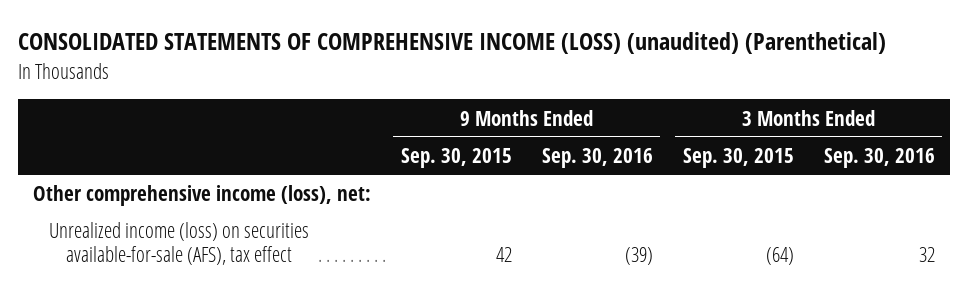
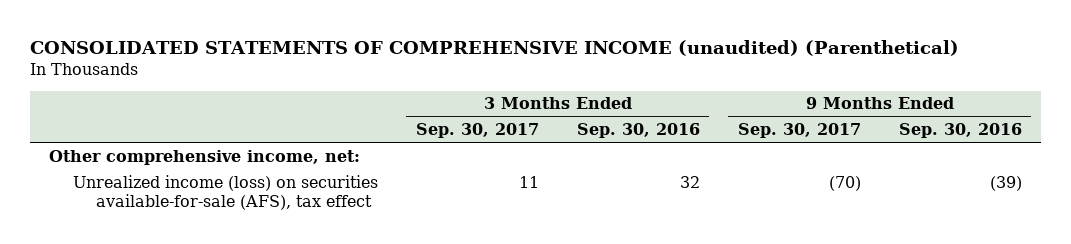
[17,32,886,55] CONSOLIDATED STATEMENTS OF COMPREHENSIVE INCOME (LOSS) (unaudited) (Parenthetical) -> [30,40,960,57] CONSOLIDATED STATEMENTS OF COMPREHENSIVE INCOME (unaudited) (Parenthetical)
[400,148,512,169] Sep. 30, 2015 -> none
[682,148,794,169] Sep. 30, 2015 -> none
none -> [415,123,539,139] Sep. 30, 2017
none -> [737,123,861,139] Sep. 30, 2017
[32,185,371,207] Other comprehensive income (loss), net: -> [49,149,361,165] Other comprehensive income, net:

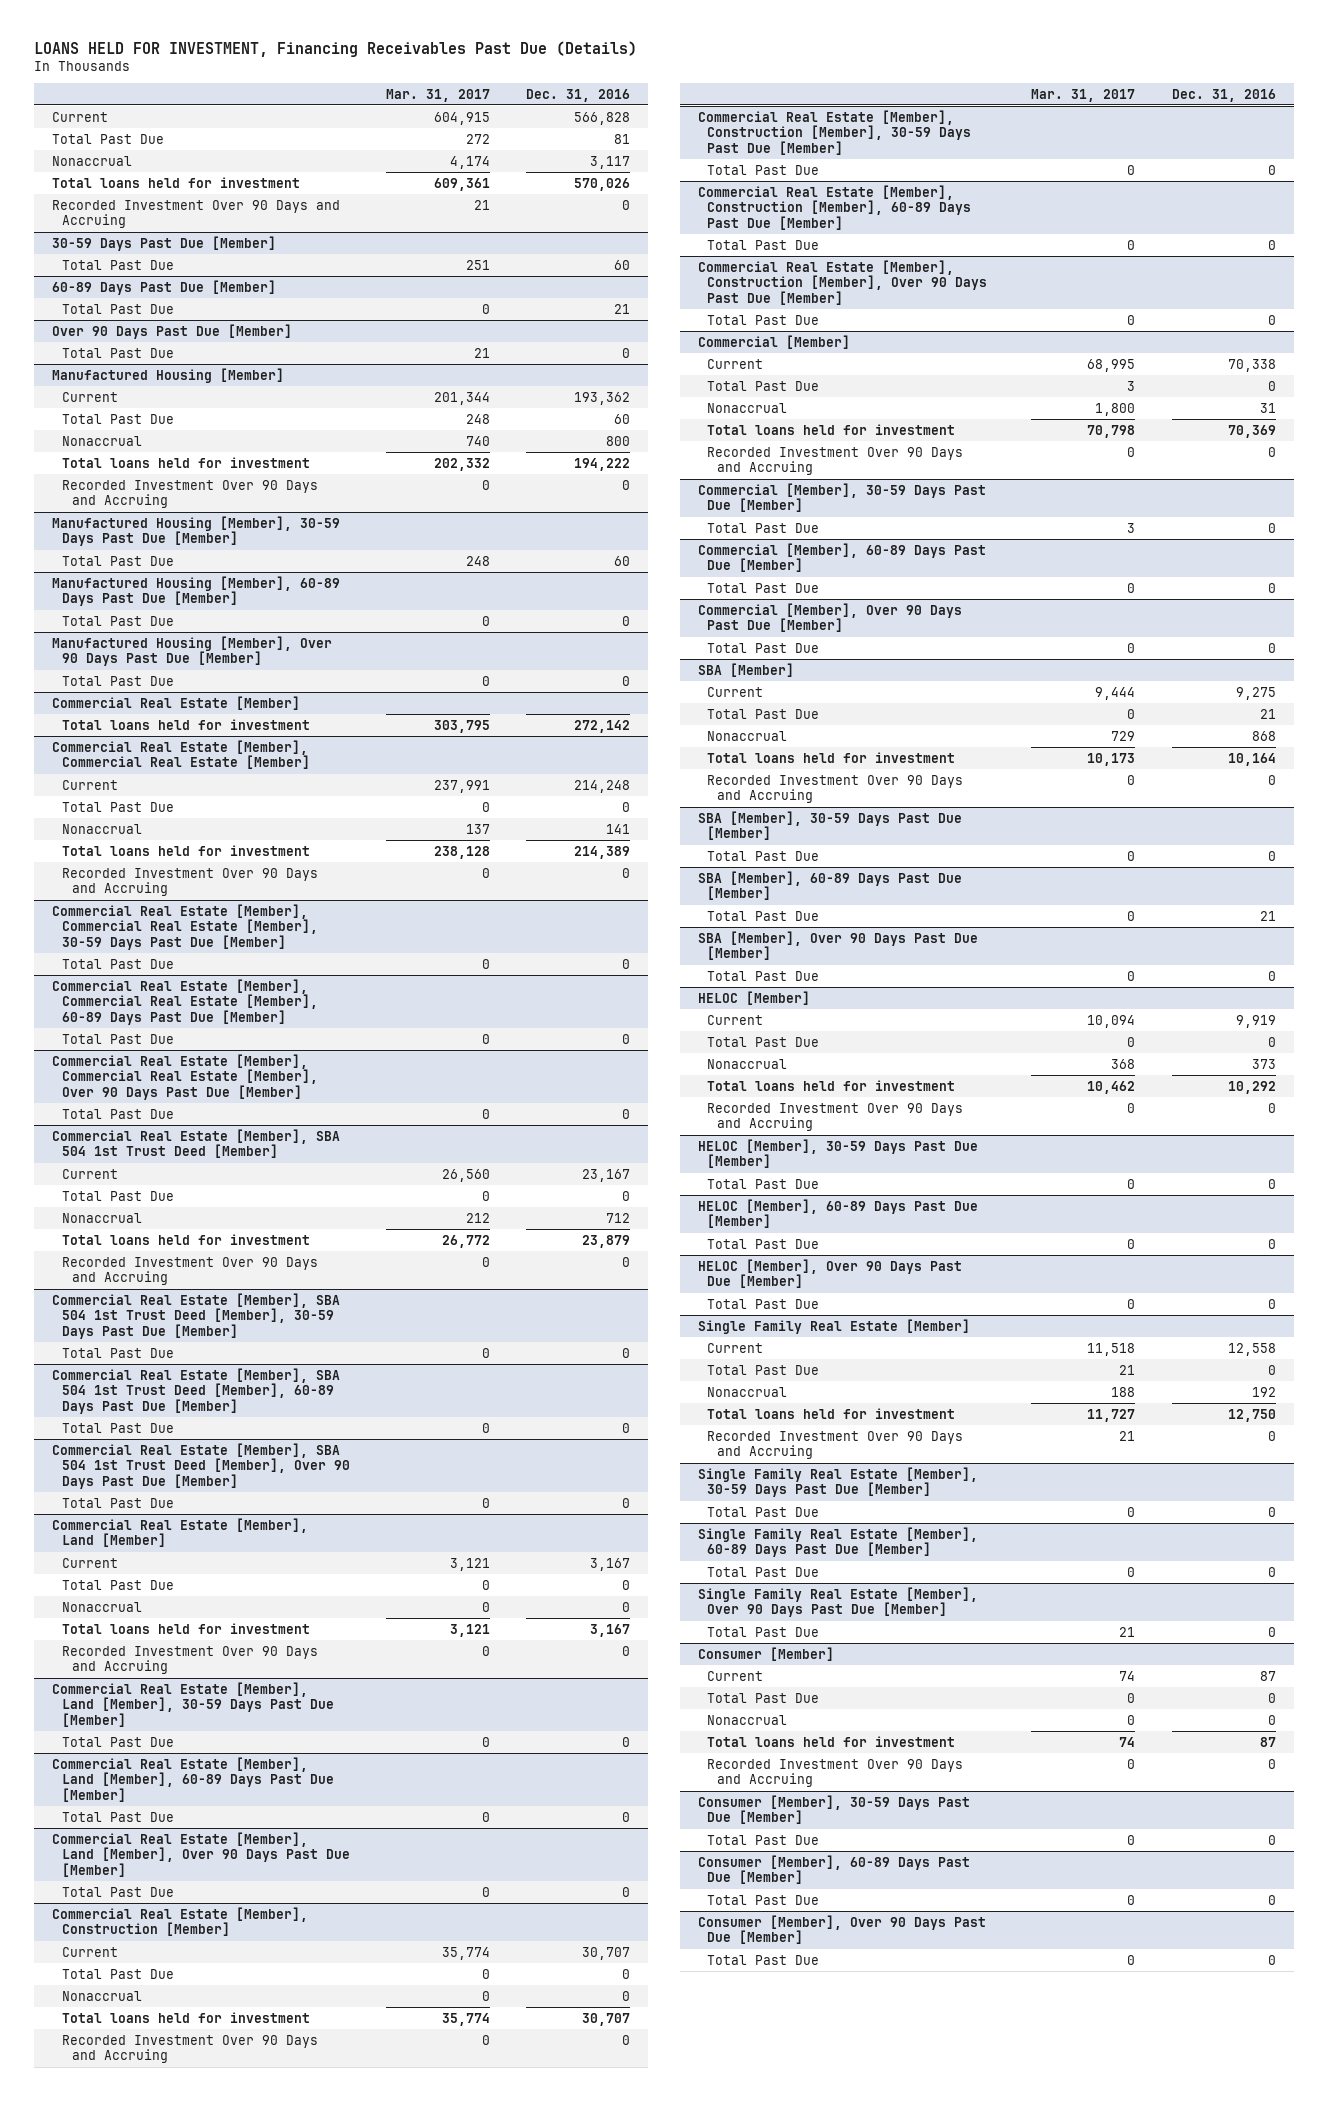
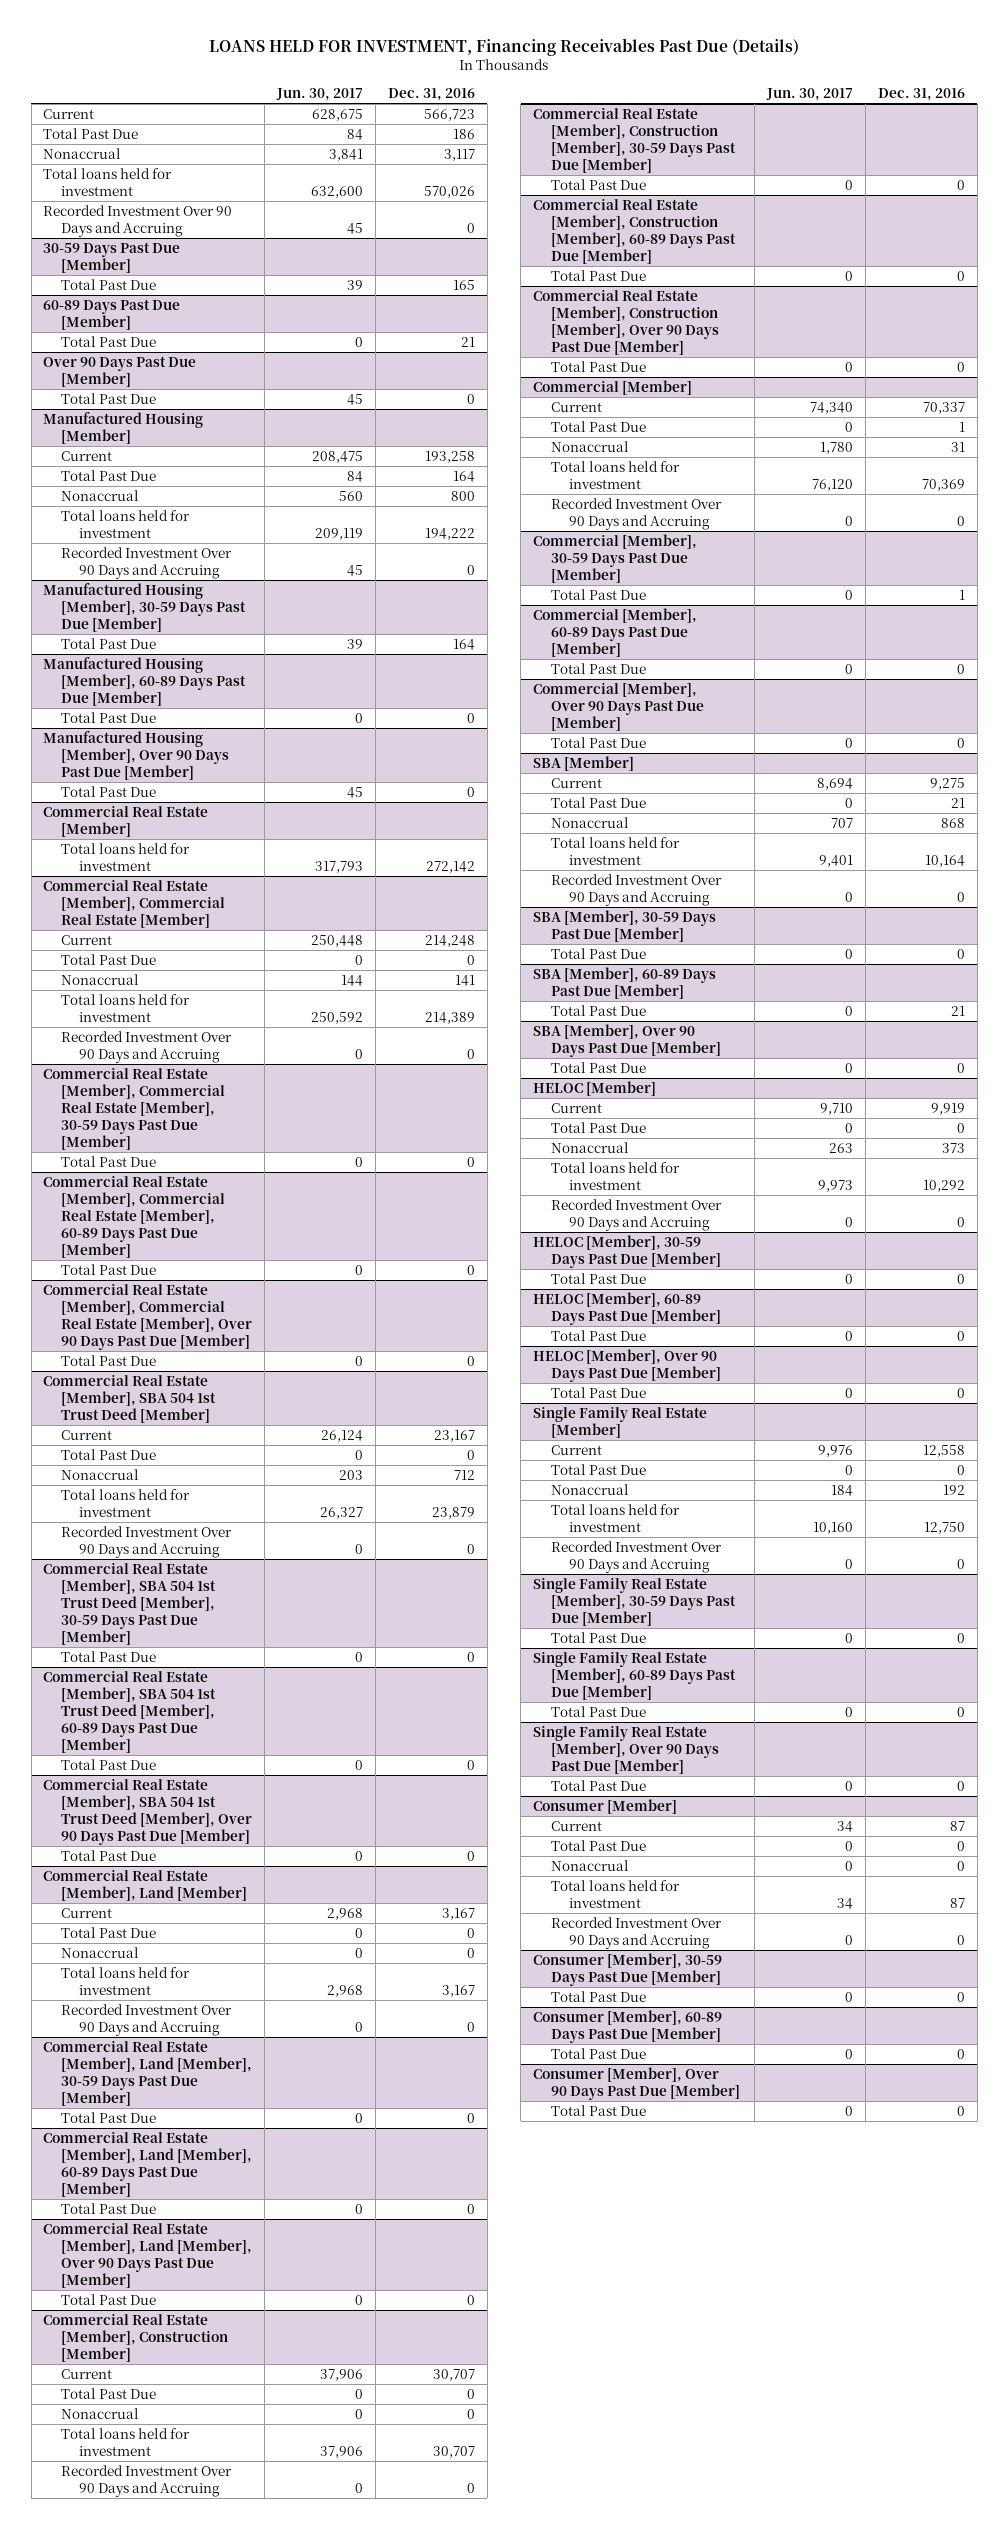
[386,88,491,102] Mar. 31, 2017 -> none
none -> [276,88,364,102] Jun. 30, 2017
[574,111,631,125] 566,828 -> [423,108,475,121] 566,723
[614,133,631,144] 81 -> [452,128,475,139] 186
[614,259,631,270] 60 -> [452,279,475,290] 165
[574,391,631,405] 193,362 -> [424,450,475,463] 193,258
[614,413,631,424] 60 -> [452,470,475,482] 164
[614,555,631,566] 60 -> [452,638,475,650] 164
[1227,358,1276,372] 70,338 -> [922,401,965,414] 70,337
[1267,380,1276,391] 0 -> [958,421,965,432] 1
[1267,522,1276,533] 0 -> [958,589,965,600] 1

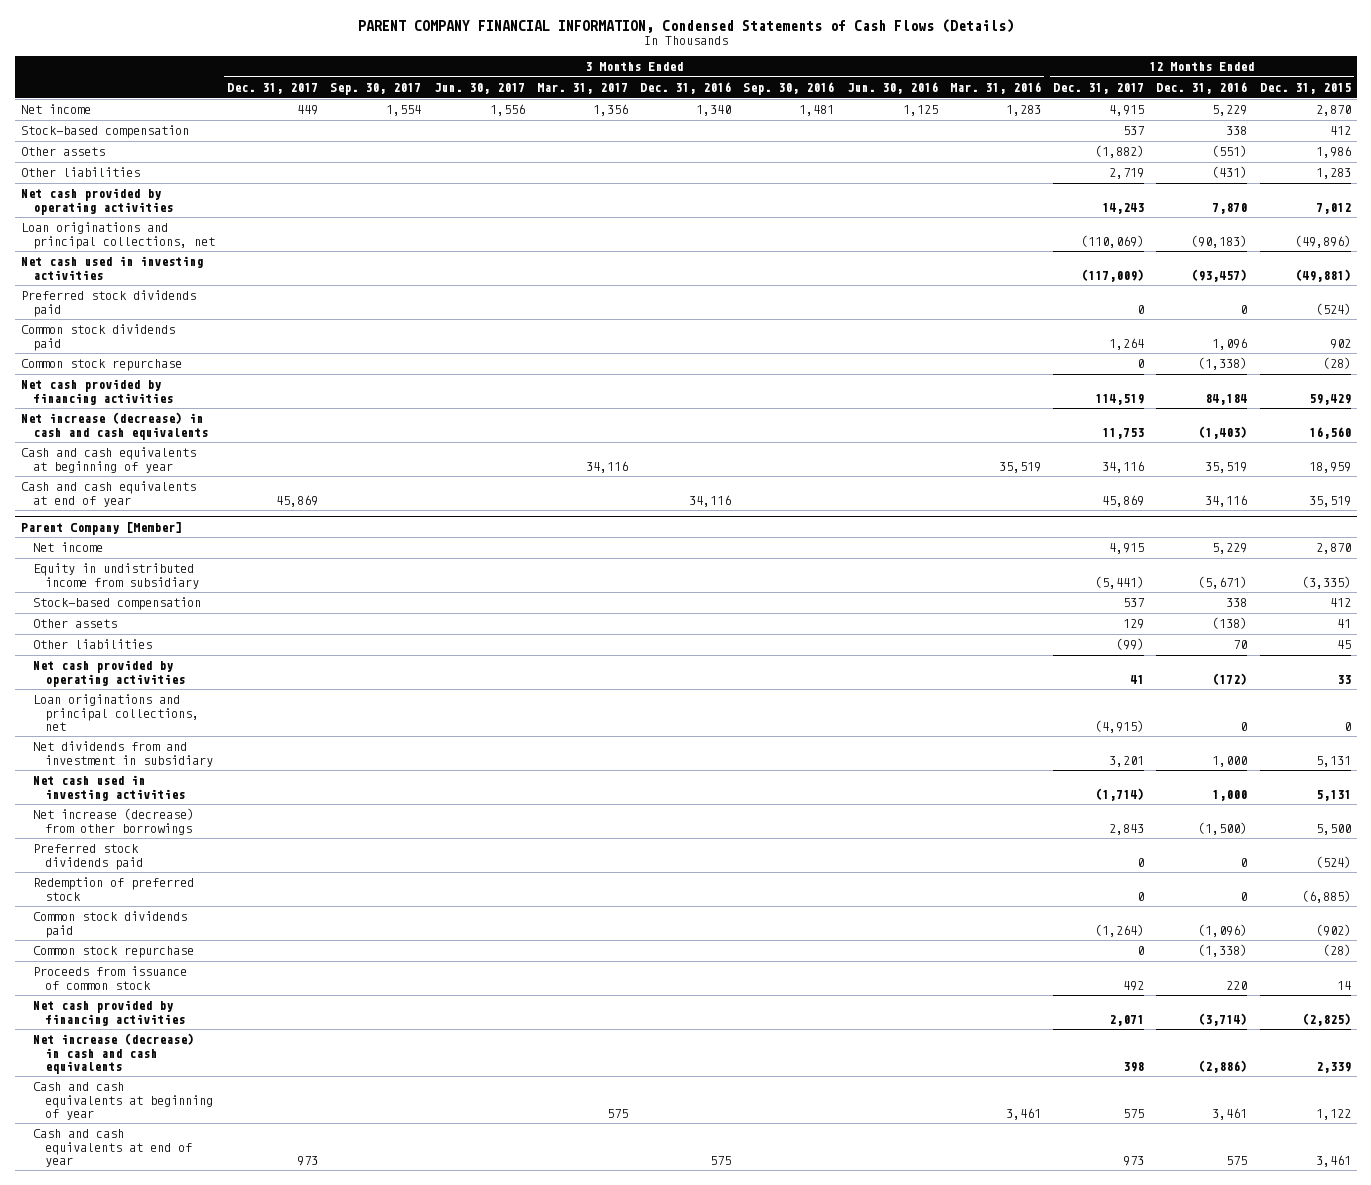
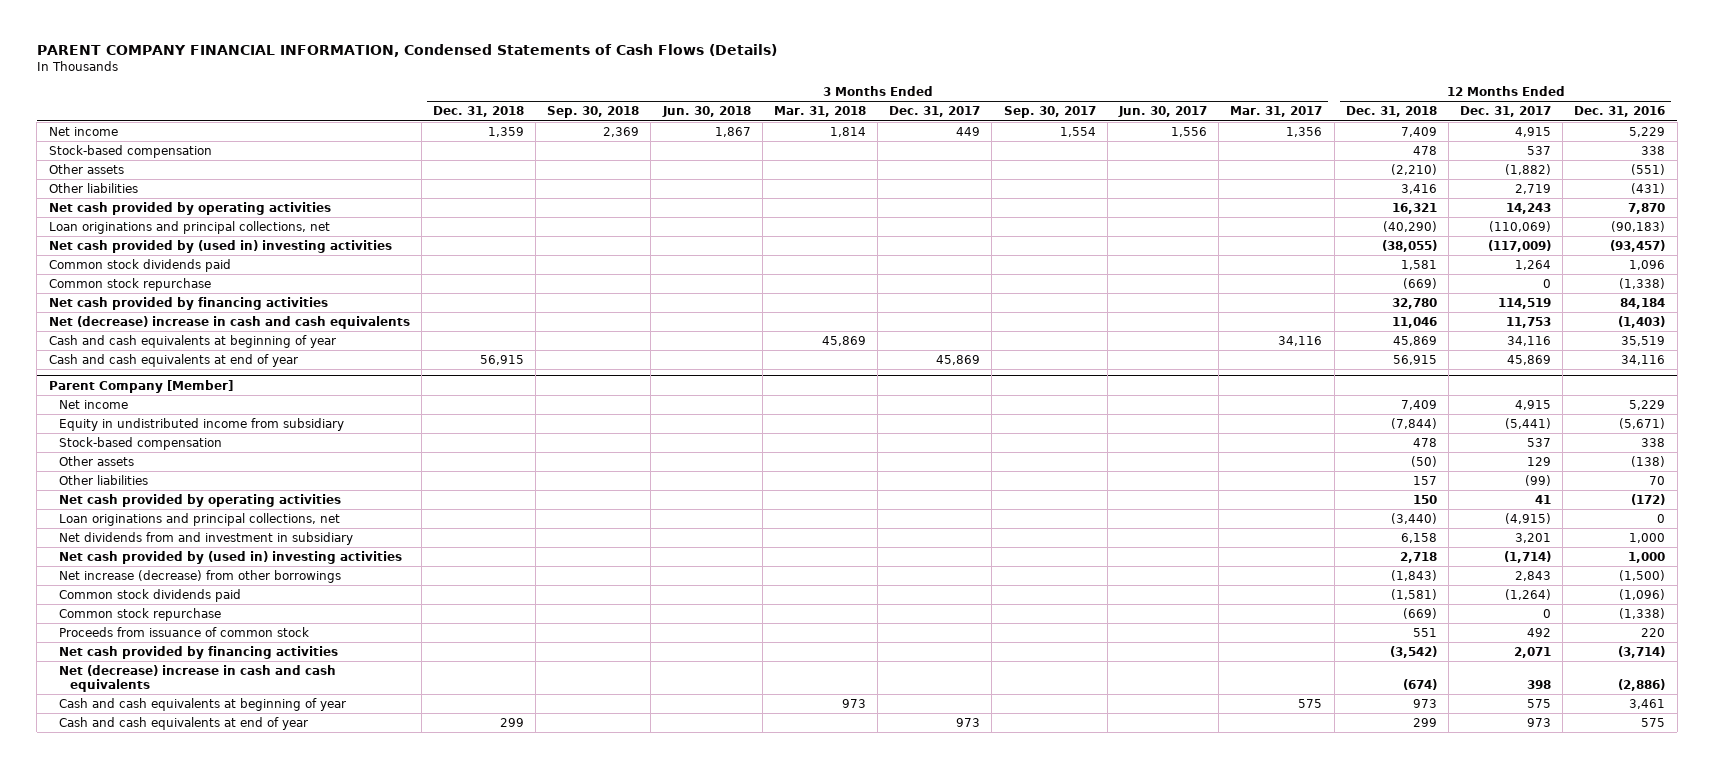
[640,82,732,95] Dec. 31, 2016 -> none
[743,82,835,96] Sep. 30, 2016 -> none
[846,82,938,95] Jun. 30, 2016 -> none
[949,82,1041,95] Mar. 31, 2016 -> none
[1259,83,1351,95] Dec. 31, 2015 -> none
none -> [432,106,524,118] Dec. 31, 2018
none -> [547,106,640,119] Sep. 30, 2018
none -> [661,106,751,118] Jun. 30, 2018
none -> [773,106,866,118] Mar. 31, 2018
none -> [1345,106,1437,118] Dec. 31, 2018
[20,290,196,317] Preferred stock dividends paid -> none
[20,256,203,280] Net cash used in investing activities -> [48,239,392,253] Net cash provided by (used in) investing activities
[20,412,208,440] Net increase (decrease) in cash and cash equivalents -> [48,315,410,329] Net (decrease) increase in cash and cash equivalents
[32,775,185,801] Net cash used in investing activities -> [59,550,403,564] Net cash provided by (used in) investing activities
[32,844,143,870] Preferred stock dividends paid -> none
[32,877,194,901] Redemption of preferred stock -> none
[32,1033,194,1074] Net increase (decrease) in cash and cash equivalents -> [59,664,337,692] Net (decrease) increase in cash and cash equivalents

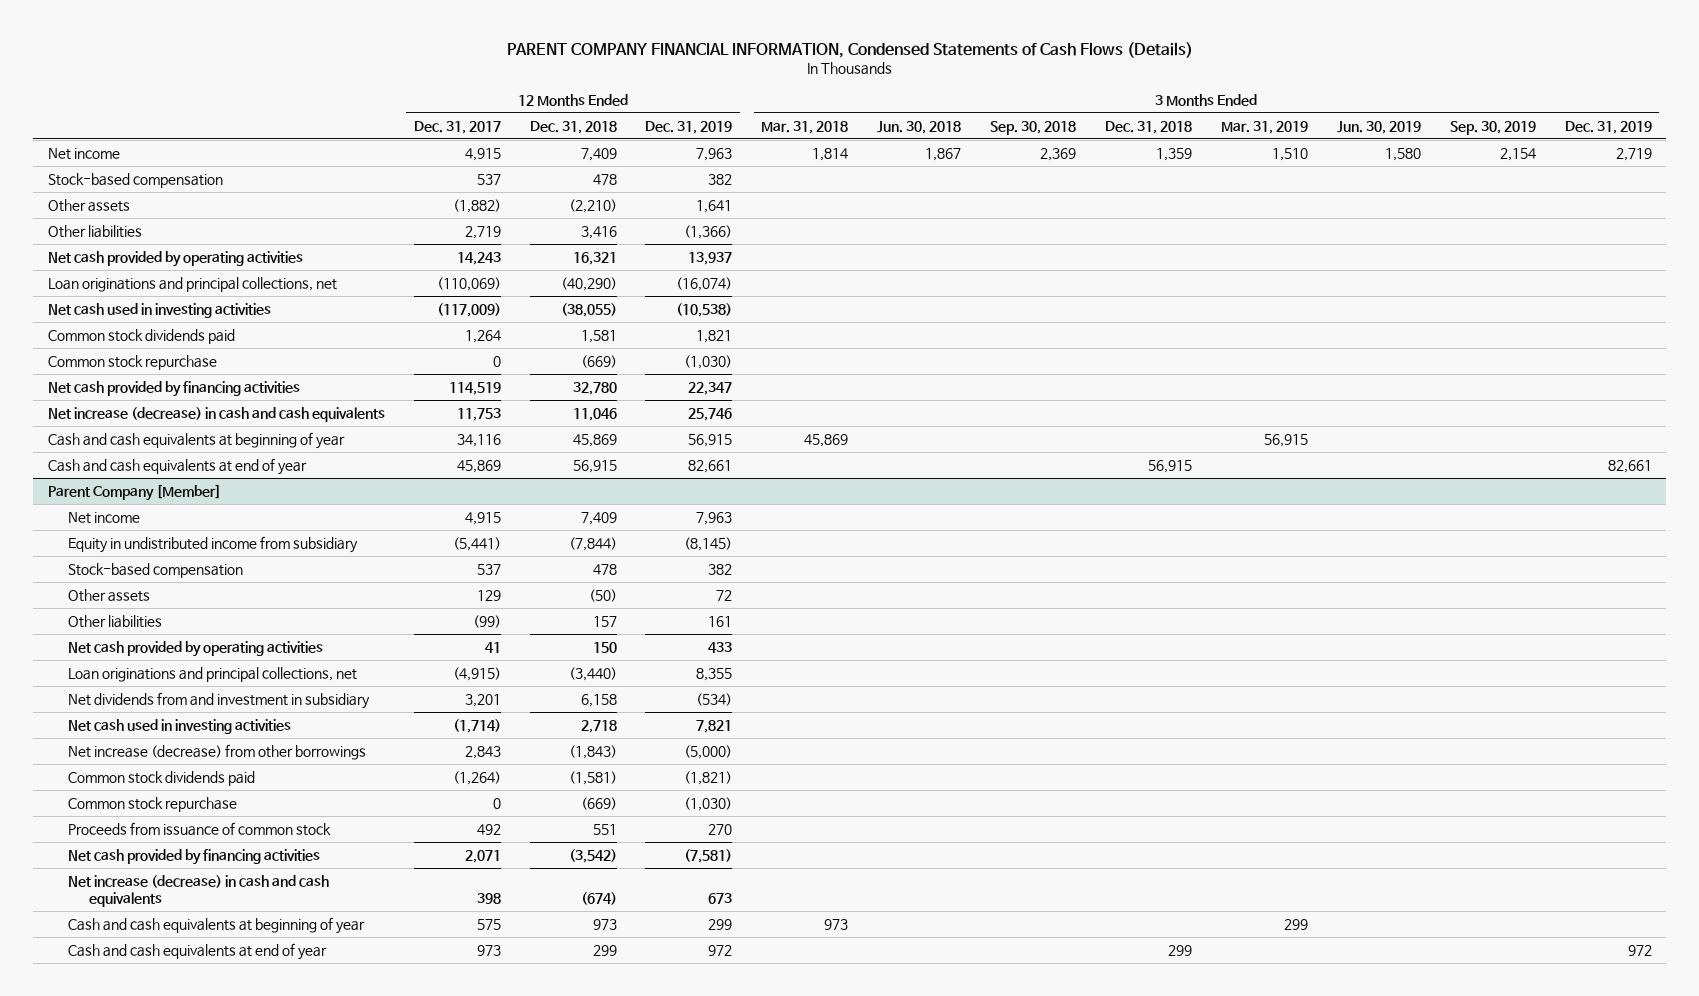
[889,106,981,118] Dec. 31, 2017 -> none
[1003,106,1096,119] Sep. 30, 2017 -> none
[1118,106,1208,118] Jun. 30, 2017 -> none
[1230,106,1323,118] Mar. 31, 2017 -> none
[1574,106,1666,118] Dec. 31, 2016 -> none
none -> [645,120,733,134] Dec. 31, 2019
none -> [1220,120,1308,134] Mar. 31, 2019
none -> [1336,120,1421,134] Jun. 30, 2019
none -> [1449,120,1536,135] Sep. 30, 2019
none -> [1564,120,1652,134] Dec. 31, 2019
[48,239,392,253] Net cash provided by (used in) investing activities -> [47,302,271,318] Net cash used in investing activities
[48,315,410,329] Net (decrease) increase in cash and cash equivalents -> [47,406,385,422] Net increase (decrease) in cash and cash equivalents
[59,550,403,564] Net cash provided by (used in) investing activities -> [68,718,292,734] Net cash used in investing activities
[59,664,337,692] Net (decrease) increase in cash and cash equivalents -> [68,874,330,907] Net increase (decrease) in cash and cash equivalents

